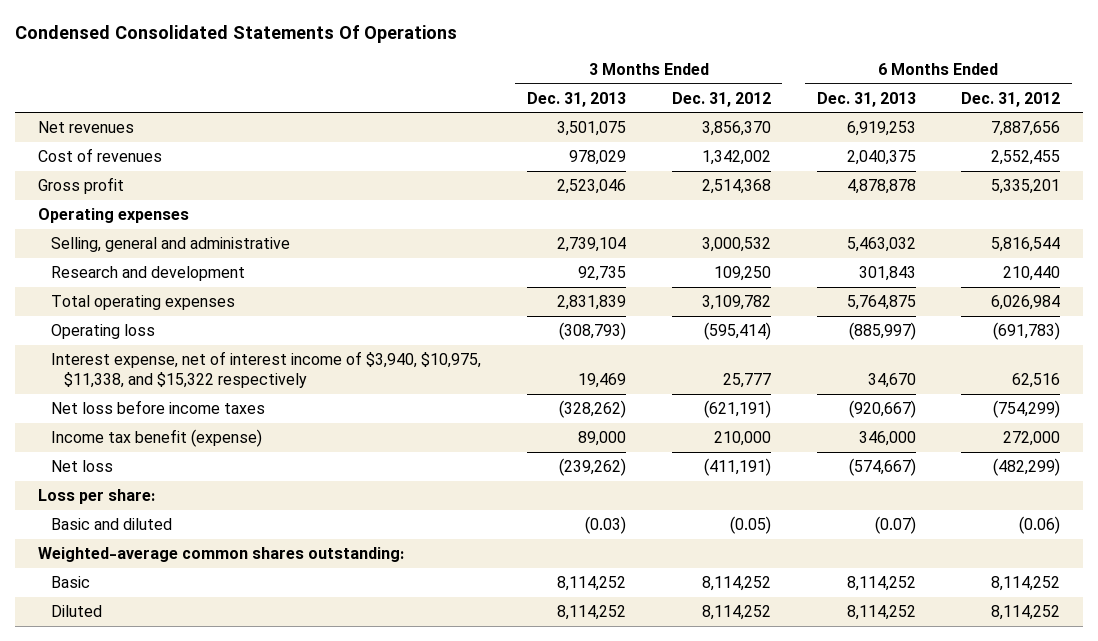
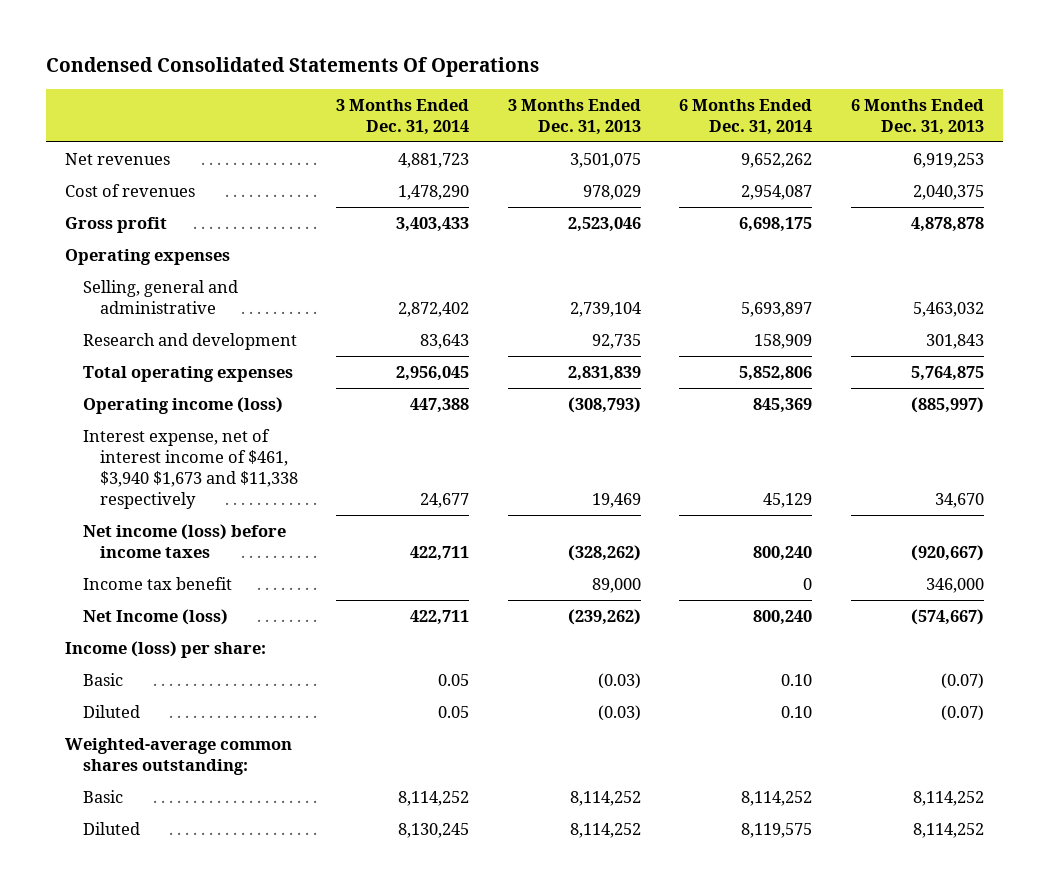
[671,91,771,107] Dec. 31, 2012 -> none
[961,91,1061,107] Dec. 31, 2012 -> none
none -> [336,98,470,135] 3 Months Ended Dec. 31, 2014
none -> [679,98,813,135] 6 Months Ended Dec. 31, 2014
[50,517,172,530] Basic and diluted -> none
[50,323,155,339] Operating loss -> [82,397,283,415] Operating income (loss)
[50,350,481,389] Interest expense, net of interest income of $3,940, $10,975, $11,338, and $15,322 respectively -> [82,429,298,509] Interest expense, net of interest income of $461, $3,940 $1,673 and $11,338 respectively
[50,399,265,414] Net loss before income taxes -> [82,524,286,558] Net income (loss) before income taxes
[50,428,262,447] Income tax benefit (expense) -> [82,577,232,591] Income tax benefit
[50,459,113,472] Net loss -> [82,609,228,626] Net Income (loss)
[37,488,155,504] Loss per share: -> [65,641,267,659] Income (loss) per share:
none -> [82,673,123,687] Basic
none -> [82,705,140,719] Diluted

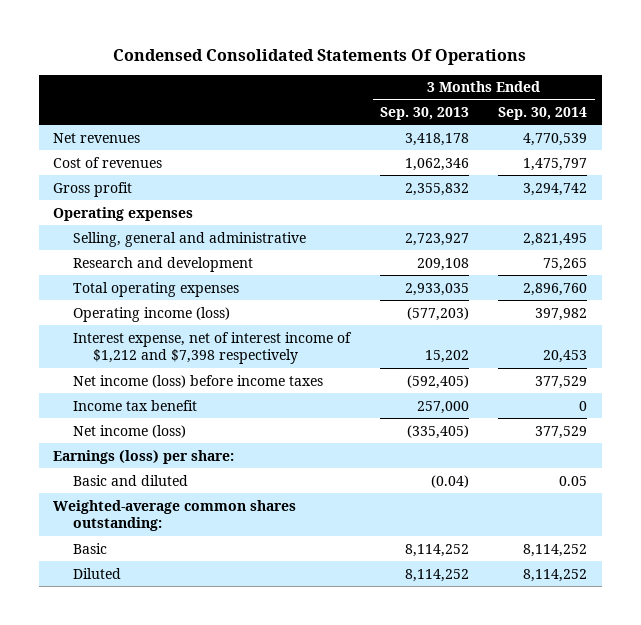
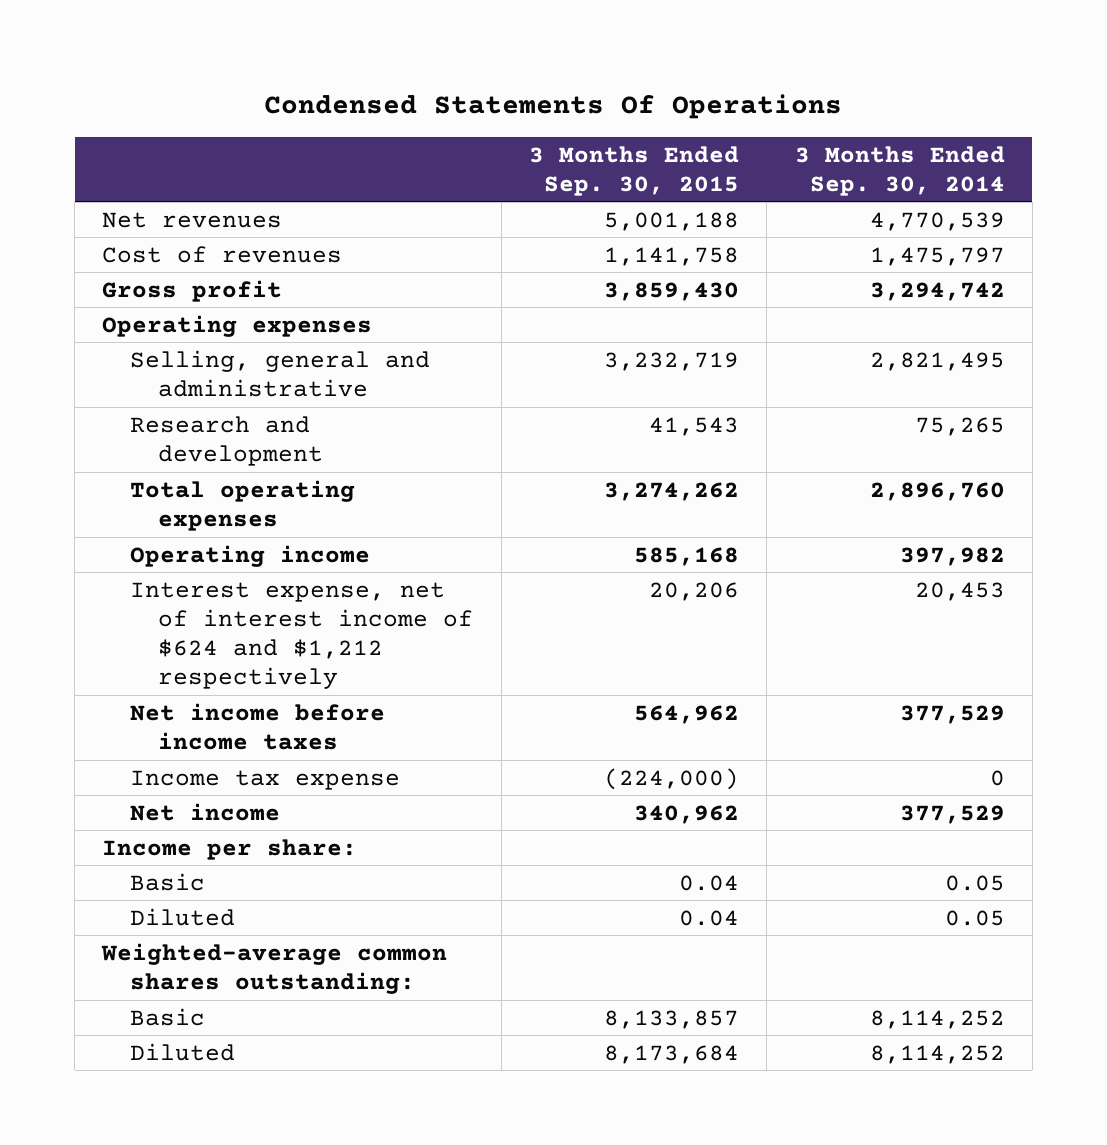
[113,48,527,65] Condensed Consolidated Statements Of Operations -> [264,93,843,119] Condensed Statements Of Operations
[379,107,469,121] Sep. 30, 2013 -> none
none -> [529,145,740,196] 3 Months Ended Sep. 30, 2015
[73,474,189,486] Basic and diluted -> none
[73,306,231,322] Operating income (loss) -> [130,544,371,567] Operating income
[73,331,353,365] Interest expense, net of interest income of $1,212 and $7,398 respectively -> [130,581,474,690] Interest expense, net of interest income of $624 and $1,212 respectively
[73,374,324,388] Net income (loss) before income taxes -> [130,702,386,750] Net income before income taxes
[73,399,198,411] Income tax benefit -> [130,769,401,790] Income tax expense
[73,424,187,438] Net income (loss) -> [130,802,281,821] Net income
[53,449,235,464] Earnings (loss) per share: -> [102,838,358,860] Income per share:
none -> [130,872,206,891] Basic
none -> [130,907,236,926] Diluted

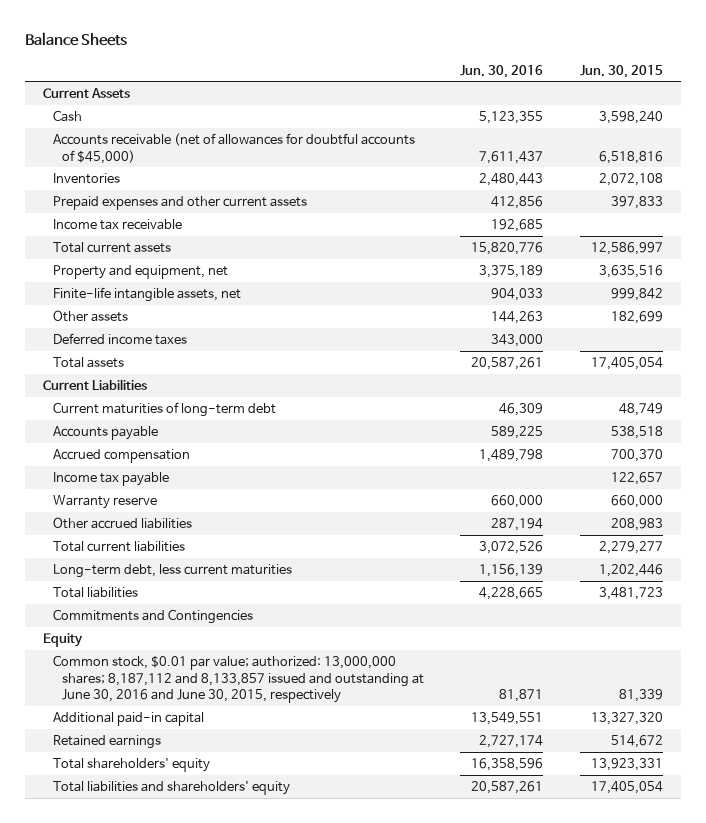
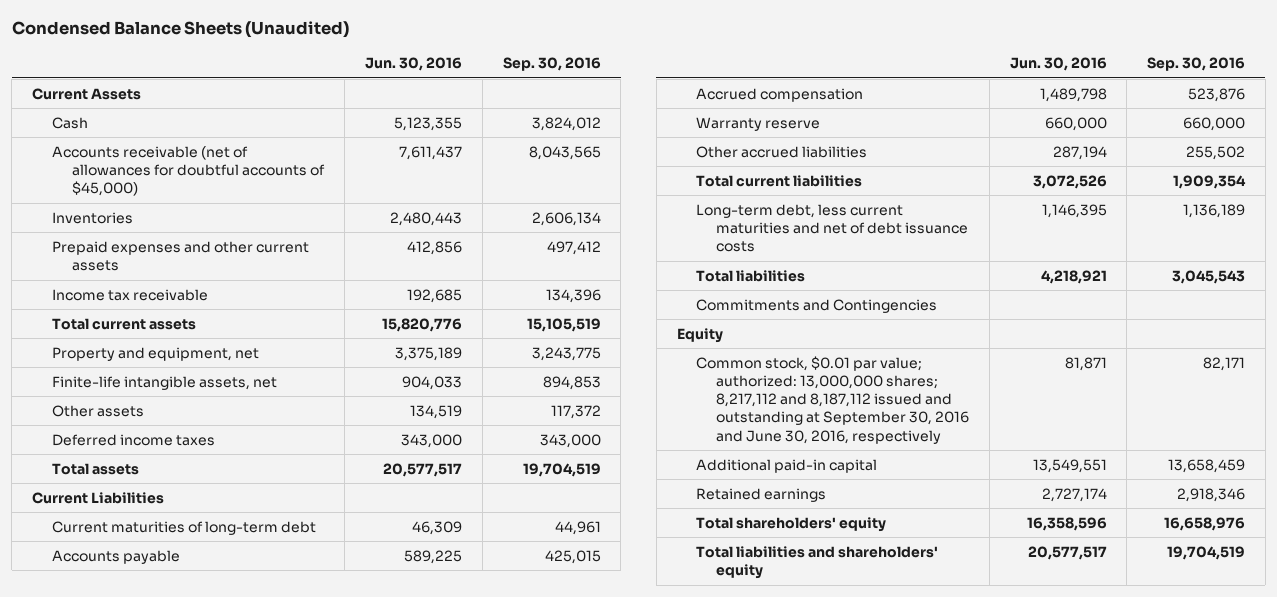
[24,32,127,47] Balance Sheets -> [11,21,349,39] Condensed Balance Sheets (Unaudited)
[579,64,663,78] Jun. 30, 2015 -> none
none -> [502,57,601,72] Sep. 30, 2016
[491,311,544,325] 144,263 -> [410,404,463,419] 134,519
[471,357,544,371] 20,587,261 -> [383,462,463,477] 20,577,517
[52,472,169,487] Income tax payable -> none
[52,564,292,579] Long-term debt, less current maturities -> [696,203,969,253] Long-term debt, less current maturities and net of debt issuance costs
[479,564,544,578] 1,156,139 -> [1041,203,1107,218] 1,146,395
[479,587,544,601] 4,228,665 -> [1040,269,1107,284] 4,218,921
[52,655,425,704] Common stock, $0.01 par value; authorized: 13,000,000 shares; 8,187,112 and 8,133,857 issued and outstanding at June 30, 2016 and June 30, 2015, respectively -> [696,355,970,444] Common stock, $0.01 par value; authorized: 13,000,000 shares; 8,217,112 and 8,187,112 issued and outstanding at September 30, 2016 and June 30, 2016, respectively
[471,781,544,795] 20,587,261 -> [1027,545,1107,560] 20,577,517

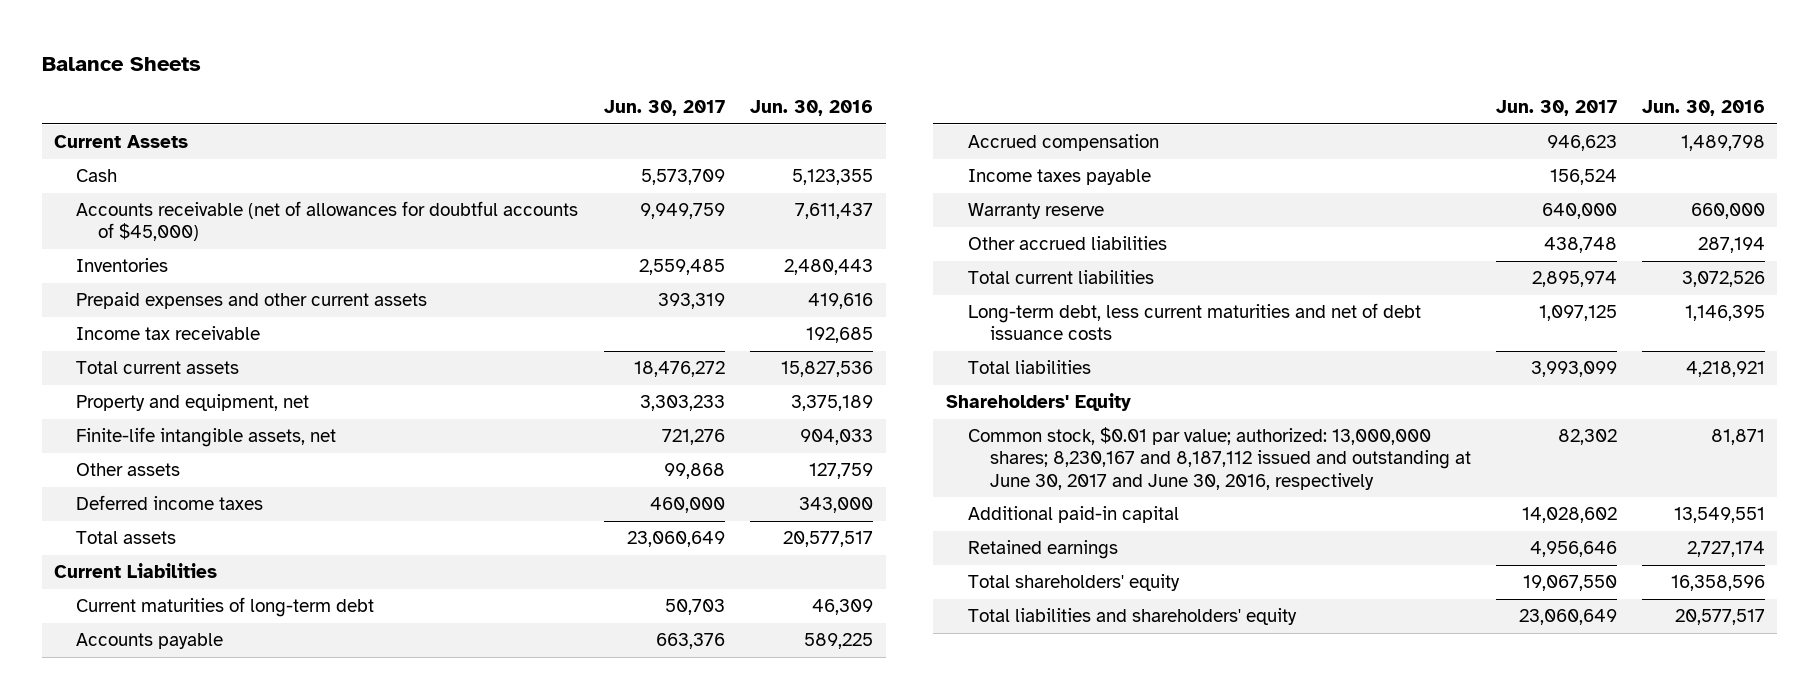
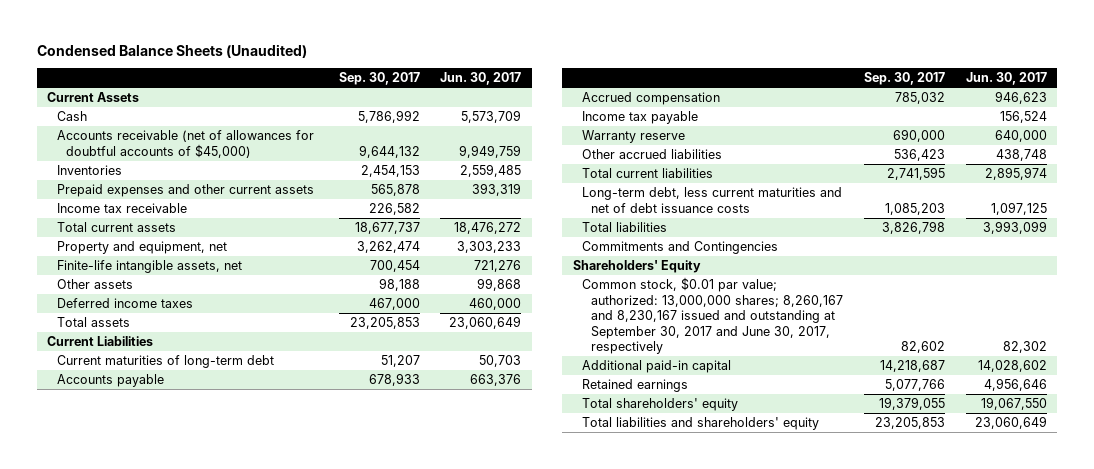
[41,57,201,72] Balance Sheets -> [36,44,307,59] Condensed Balance Sheets (Unaudited)
[750,100,874,117] Jun. 30, 2016 -> none
none -> [338,72,420,86] Sep. 30, 2017
[967,169,1151,186] Income taxes payable -> [582,111,699,125] Income tax payable
none -> [582,241,779,255] Commitments and Contingencies
[967,427,1471,490] Common stock, $0.01 par value; authorized: 13,000,000 shares; 8,230,167 and 8,187,112 issued and outstanding at June 30, 2017 and June 30, 2016, respectively -> [582,277,844,355] Common stock, $0.01 par value; authorized: 13,000,000 shares; 8,260,167 and 8,230,167 issued and outstanding at September 30, 2017 and June 30, 2017, respectively

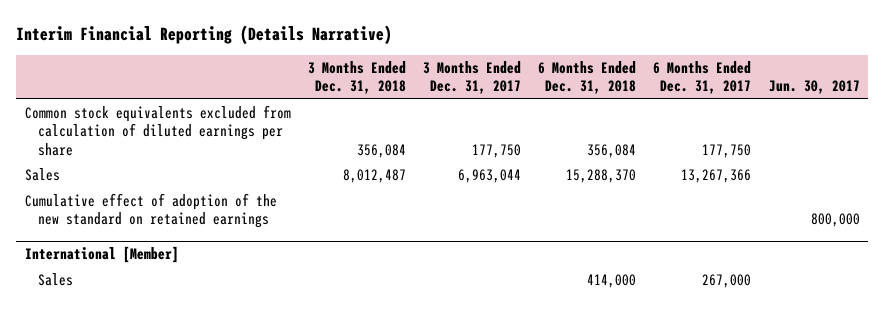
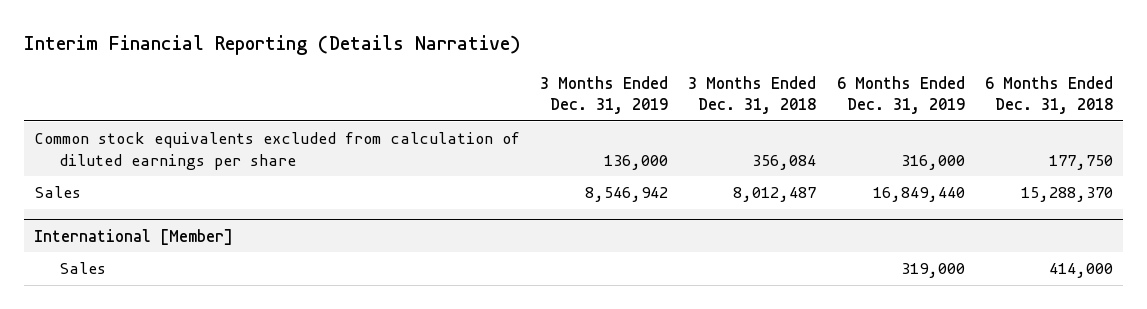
[423,60,522,95] 3 Months Ended Dec. 31, 2017 -> none
[653,60,752,95] 6 Months Ended Dec. 31, 2017 -> none
[768,80,860,95] Jun. 30, 2017 -> none
none -> [540,75,669,115] 3 Months Ended Dec. 31, 2019
none -> [836,75,965,115] 6 Months Ended Dec. 31, 2019
[587,143,637,158] 356,084 -> [1048,154,1113,170] 177,750
[24,193,277,229] Cumulative effect of adoption of the new standard on retained earnings -> none

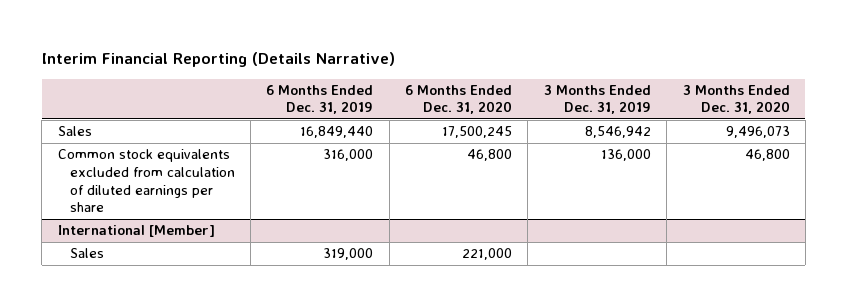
[688,75,817,115] 3 Months Ended Dec. 31, 2018 -> none
[984,75,1113,115] 6 Months Ended Dec. 31, 2018 -> none
none -> [405,84,513,115] 6 Months Ended Dec. 31, 2020
none -> [682,84,790,115] 3 Months Ended Dec. 31, 2020
[33,132,520,170] Common stock equivalents excluded from calculation of diluted earnings per share -> [57,149,235,213] Common stock equivalents excluded from calculation of diluted earnings per share

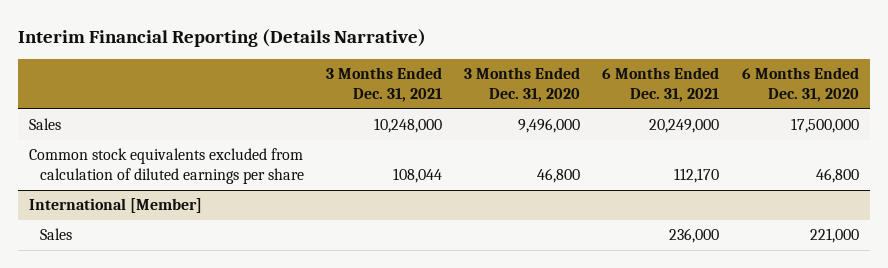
[266,84,374,115] 6 Months Ended Dec. 31, 2019 -> none
[543,84,651,115] 3 Months Ended Dec. 31, 2019 -> none
none -> [326,67,443,102] 3 Months Ended Dec. 31, 2021
none -> [602,67,720,102] 6 Months Ended Dec. 31, 2021
[442,126,513,139] 17,500,245 -> [790,118,859,134] 17,500,000
[725,126,790,139] 9,496,073 -> [518,118,581,134] 9,496,000

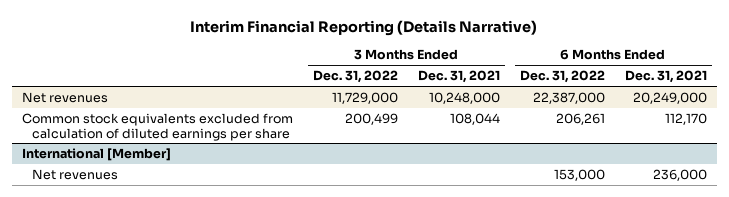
[464,67,581,102] 3 Months Ended Dec. 31, 2020 -> none
[741,67,859,102] 6 Months Ended Dec. 31, 2020 -> none
none -> [312,70,398,84] Dec. 31, 2022
none -> [519,70,605,84] Dec. 31, 2022
[29,118,62,131] Sales -> [22,92,109,104] Net revenues
[40,228,73,241] Sales -> [31,169,118,181] Net revenues

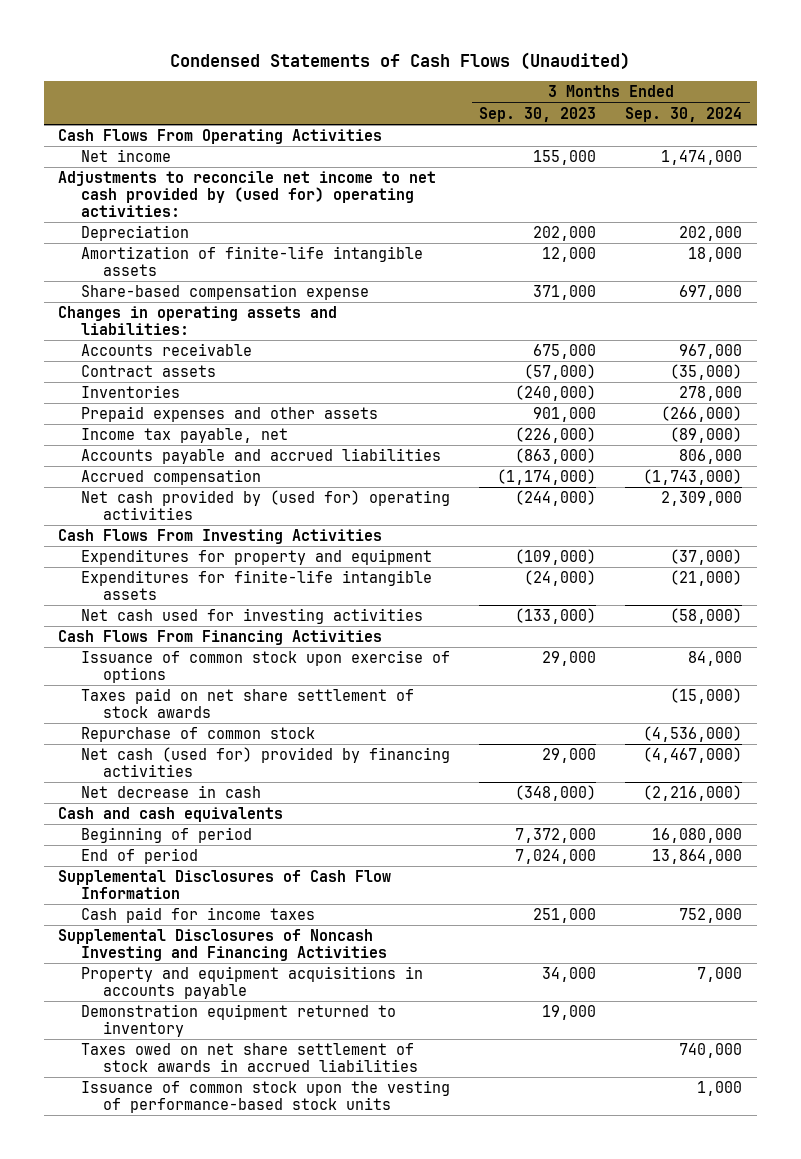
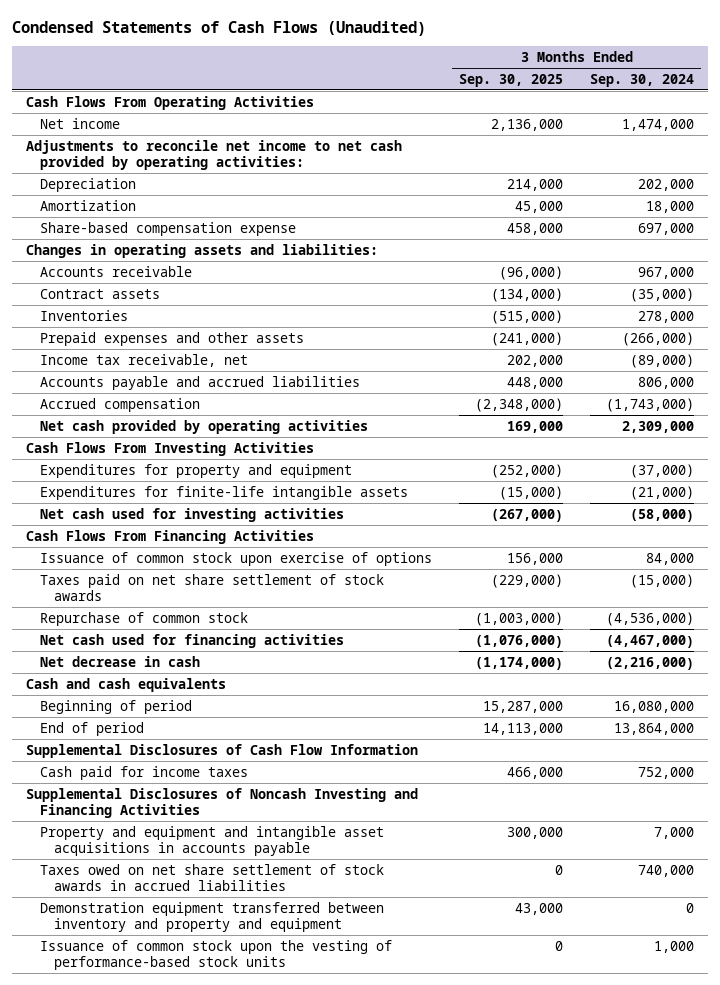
[478,106,596,122] Sep. 30, 2023 -> none
none -> [459,73,564,87] Sep. 30, 2025
[58,171,437,218] Adjustments to reconcile net income to net cash provided by (used for) operating activities: -> [25,139,402,171] Adjustments to reconcile net income to net cash provided by operating activities:
[80,246,423,277] Amortization of finite-life intangible assets -> [40,199,137,211] Amortization
[80,428,288,444] Income tax payable, net -> [40,353,249,367] Income tax receivable, net
[80,490,450,521] Net cash provided by (used for) operating activities -> [40,419,369,434] Net cash provided by operating activities
[80,747,450,778] Net cash (used for) provided by financing activities -> [40,633,345,648] Net cash used for financing activities
[80,1004,396,1038] Demonstration equipment returned to inventory -> none
[80,966,423,1000] Property and equipment acquisitions in accounts payable -> [40,825,385,857] Property and equipment and intangible asset acquisitions in accounts payable
none -> [40,901,385,933] Demonstration equipment transferred between inventory and property and equipment

